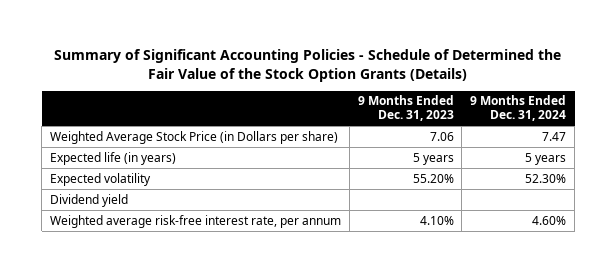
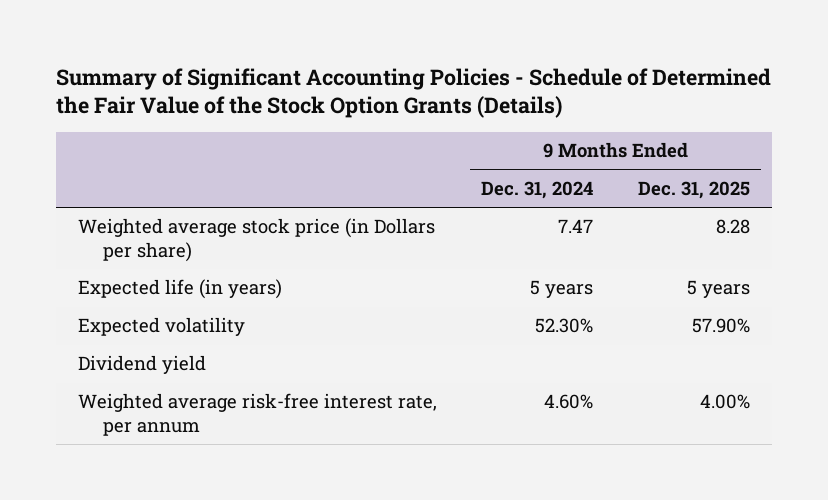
[357,95,454,122] 9 Months Ended Dec. 31, 2023 -> none
none -> [637,181,750,200] Dec. 31, 2025
[49,130,338,144] Weighted Average Stock Price (in Dollars per share) -> [78,218,436,262] Weighted average stock price (in Dollars per share)

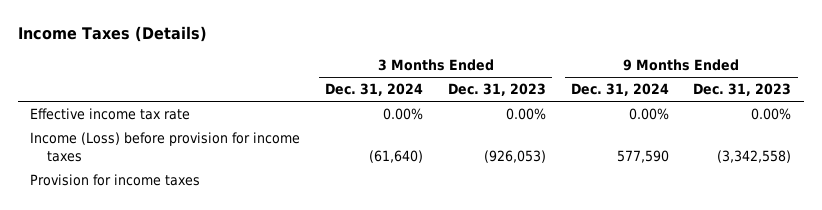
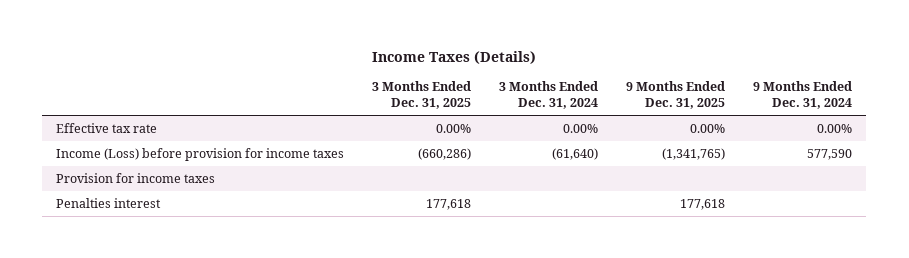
[447,83,546,97] Dec. 31, 2023 -> none
[693,83,792,97] Dec. 31, 2023 -> none
none -> [372,81,472,110] 3 Months Ended Dec. 31, 2025
none -> [626,81,726,110] 9 Months Ended Dec. 31, 2025
[30,108,191,121] Effective income tax rate -> [56,123,158,134] Effective tax rate
none -> [56,198,162,209] Penalties interest

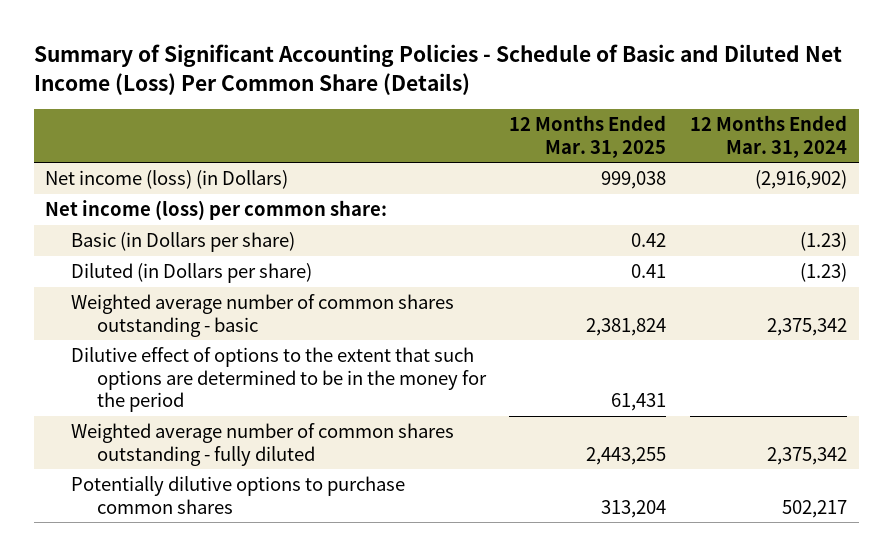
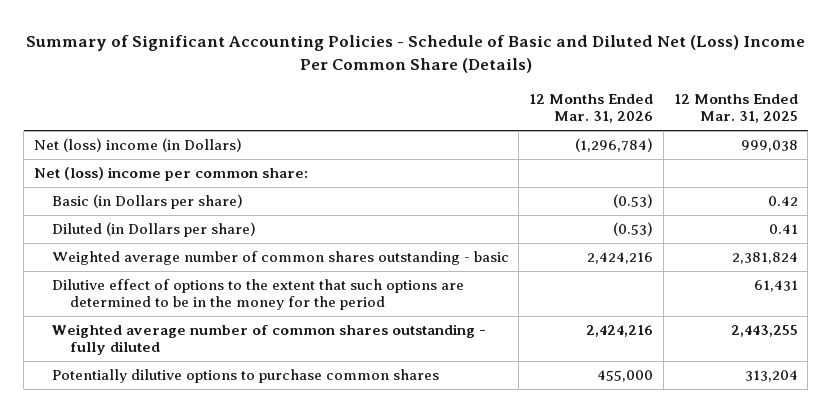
[33,44,842,95] Summary of Significant Accounting Policies - Schedule of Basic and Diluted Net Income (Loss) Per Common Share (Details) -> [25,34,805,74] Summary of Significant Accounting Policies - Schedule of Basic and Diluted Net (Loss) Income Per Common Share (Details)
[689,114,847,158] 12 Months Ended Mar. 31, 2024 -> none
none -> [529,94,654,124] 12 Months Ended Mar. 31, 2026
[45,169,289,189] Net income (loss) (in Dollars) -> [33,138,242,153] Net (loss) income (in Dollars)
[45,199,388,220] Net income (loss) per common share: -> [33,167,308,182] Net (loss) income per common share:

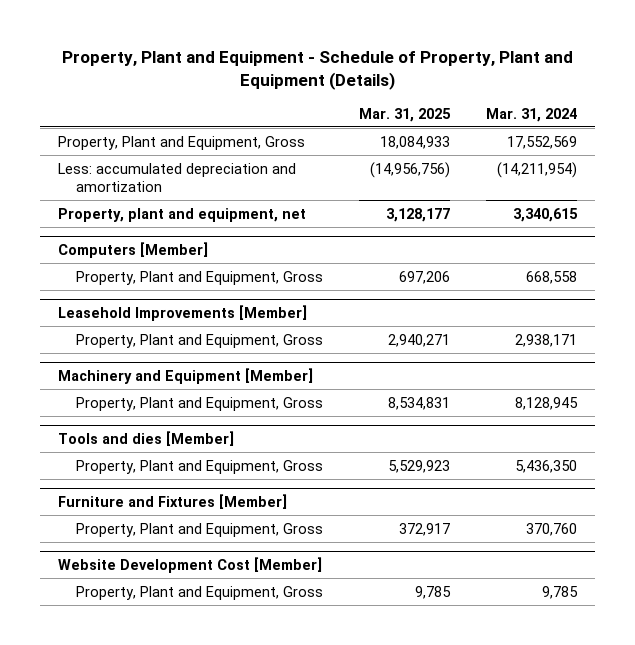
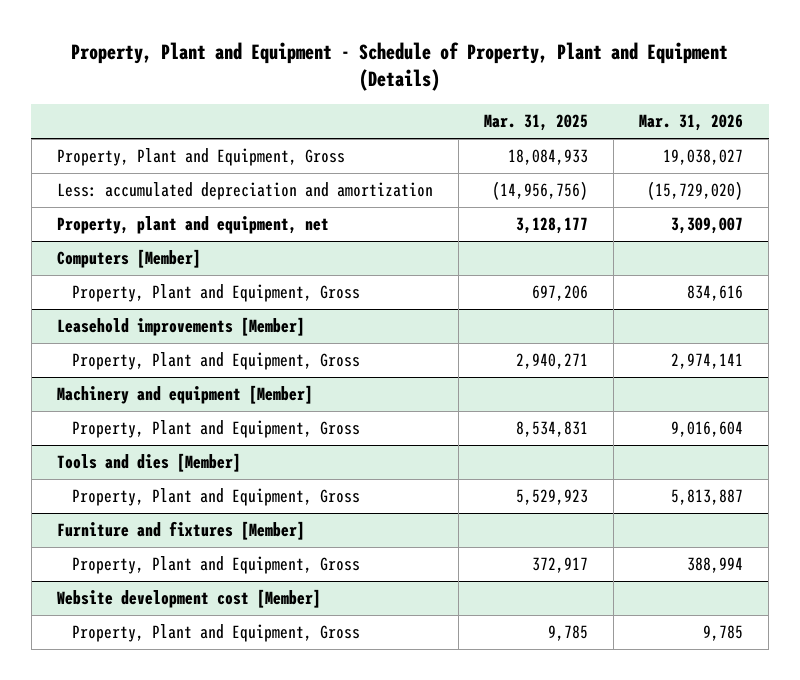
[486,107,578,122] Mar. 31, 2024 -> none
none -> [638,114,743,132] Mar. 31, 2026
[58,304,308,321] Leasehold Improvements [Member] -> [56,317,305,337] Leasehold improvements [Member]
[58,367,314,384] Machinery and Equipment [Member] -> [56,385,313,405] Machinery and equipment [Member]
[58,493,288,509] Furniture and Fixtures [Member] -> [56,521,305,541] Furniture and fixtures [Member]
[58,556,323,573] Website Development Cost [Member] -> [56,589,321,609] Website development cost [Member]

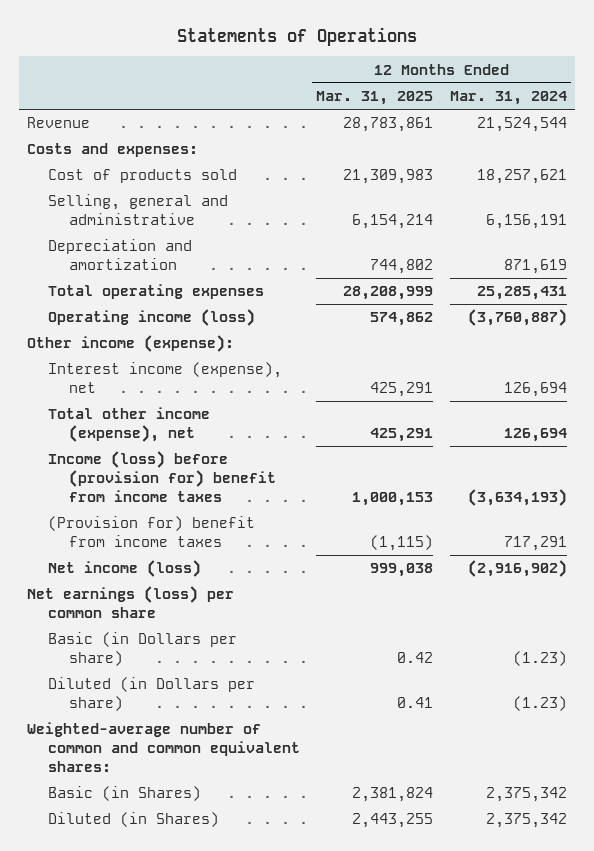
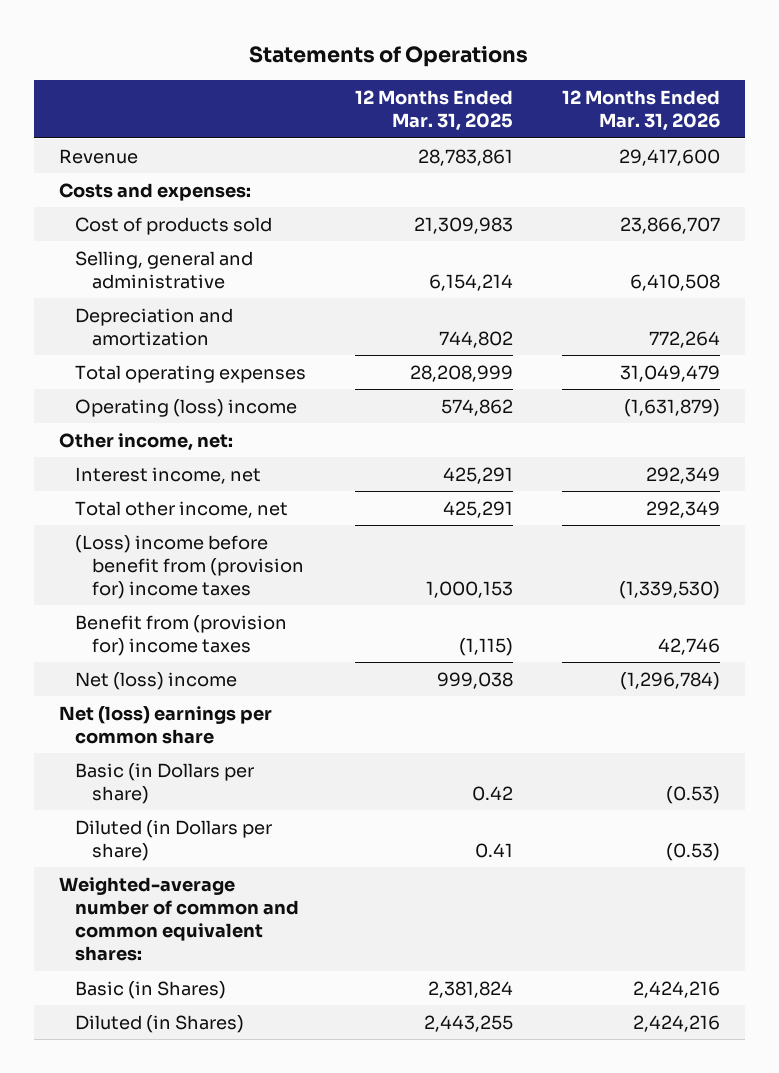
[449,91,567,106] Mar. 31, 2024 -> none
none -> [562,90,721,132] 12 Months Ended Mar. 31, 2026
[48,309,256,327] Operating income (loss) -> [75,398,298,417] Operating (loss) income
[27,335,235,353] Other income (expense): -> [58,432,233,451] Other income, net:
[48,362,283,394] Interest income (expense), net -> [75,466,262,484] Interest income, net
[48,407,211,443] Total other income (expense), net -> [75,500,289,518] Total other income, net
[48,451,276,502] Income (loss) before (provision for) benefit from income taxes -> [75,534,305,600] (Loss) income before benefit from (provision for) income taxes
[48,516,256,548] (Provision for) benefit from income taxes -> [75,614,288,656] Benefit from (provision for) income taxes
[48,560,202,578] Net income (loss) -> [75,671,238,690] Net (loss) income
[27,586,235,619] Net earnings (loss) per common share -> [58,705,272,744] Net (loss) earnings per common share

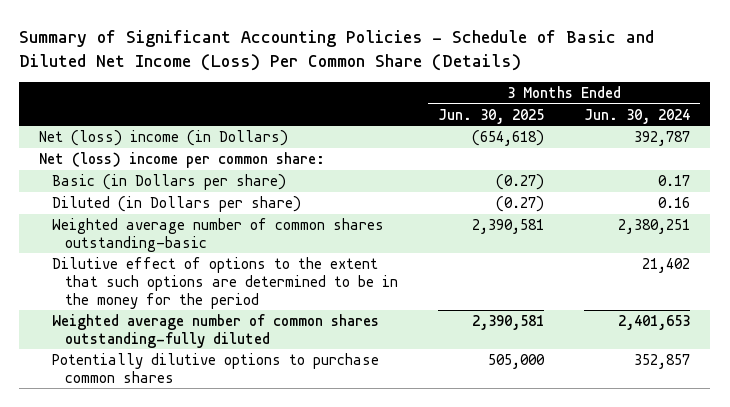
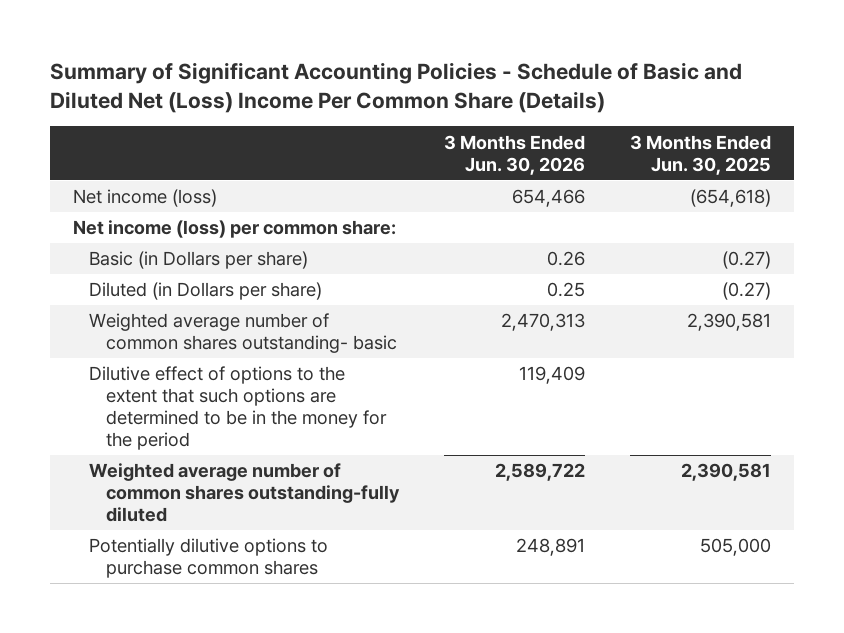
[19,29,655,71] Summary of Significant Accounting Policies - Schedule of Basic and Diluted Net Income (Loss) Per Common Share (Details) -> [50,61,743,113] Summary of Significant Accounting Policies - Schedule of Basic and Diluted Net (Loss) Income Per Common Share (Details)
[584,108,691,124] Jun. 30, 2024 -> none
none -> [444,134,586,175] 3 Months Ended Jun. 30, 2026
[39,130,289,147] Net (loss) income (in Dollars) -> [72,189,217,208] Net income (loss)
[39,152,326,169] Net (loss) income per common share: -> [72,220,396,239] Net income (loss) per common share:
[52,218,385,252] Weighted average number of common shares outstanding-basic -> [89,313,397,354] Weighted average number of common shares outstanding- basic

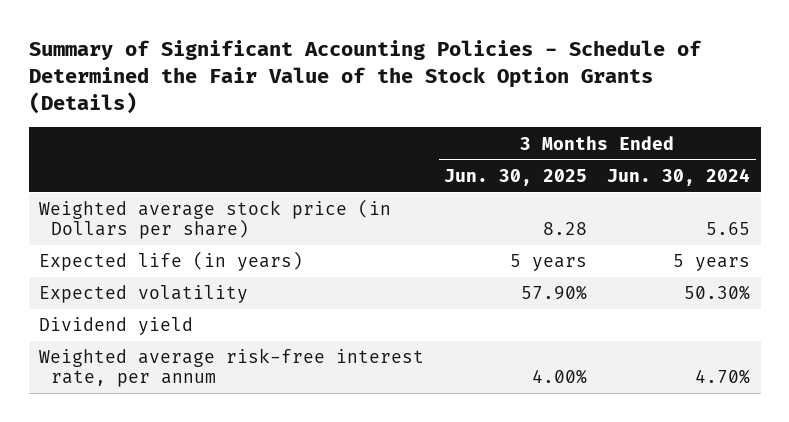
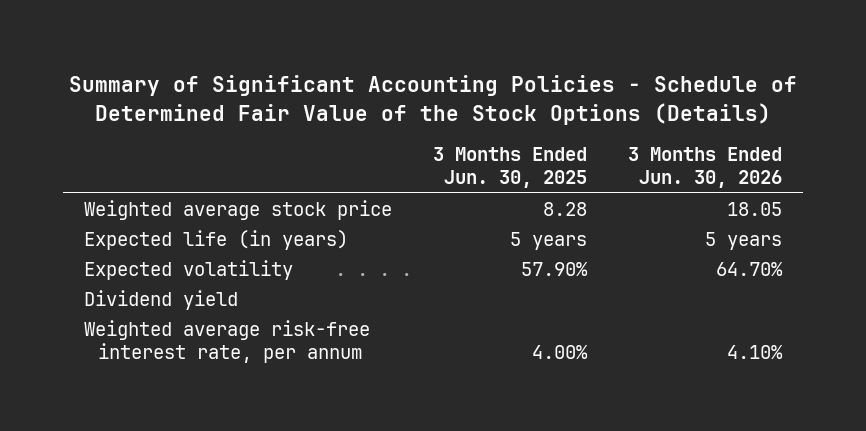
[28,39,702,114] Summary of Significant Accounting Policies - Schedule of Determined the Fair Value of the Stock Option Grants (Details) -> [68,74,797,125] Summary of Significant Accounting Policies - Schedule of Determined Fair Value of the Stock Options (Details)
[607,167,751,186] Jun. 30, 2024 -> none
none -> [628,146,783,189] 3 Months Ended Jun. 30, 2026
[38,199,391,240] Weighted average stock price (in Dollars per share) -> [83,199,392,220] Weighted average stock price

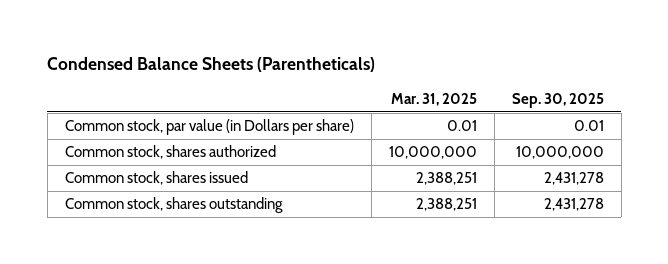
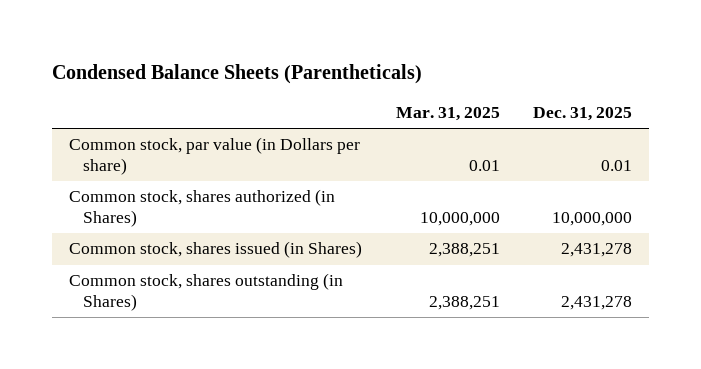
[511,92,604,108] Sep. 30, 2025 -> none
none -> [533,107,633,122] Dec. 31, 2025
[64,145,276,160] Common stock, shares authorized -> [69,189,336,228] Common stock, shares authorized (in Shares)
[64,171,248,186] Common stock, shares issued -> [69,241,363,259] Common stock, shares issued (in Shares)
[64,197,283,214] Common stock, shares outstanding -> [69,273,344,312] Common stock, shares outstanding (in Shares)

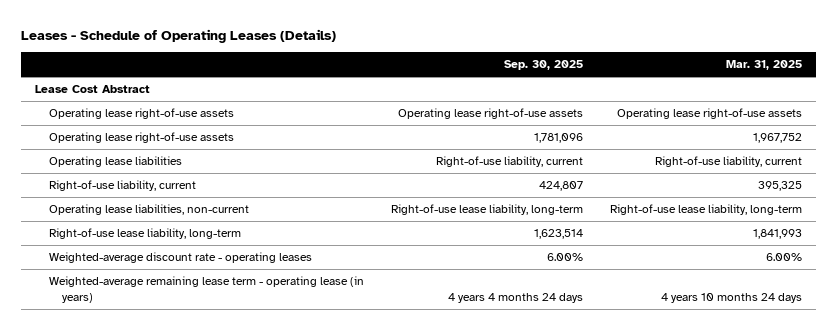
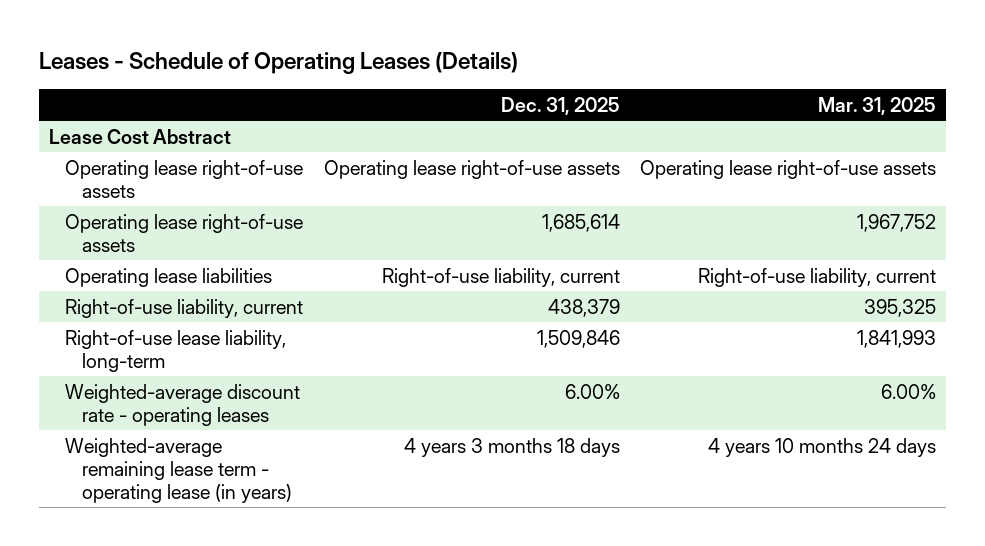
[503,60,583,71] Sep. 30, 2025 -> none
none -> [500,96,620,115] Dec. 31, 2025
[48,204,249,216] Operating lease liabilities, non-current -> none

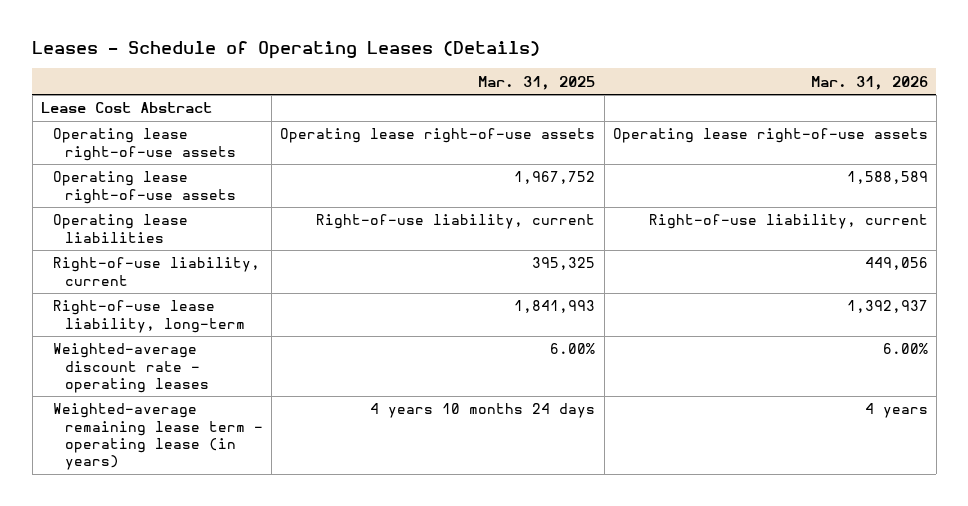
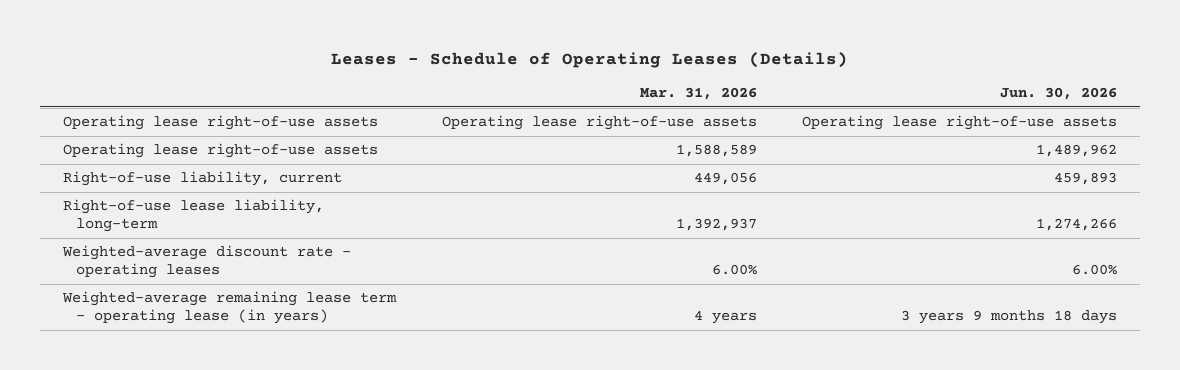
[478,75,596,90] Mar. 31, 2025 -> none
none -> [1000,87,1118,101] Jun. 30, 2026
[40,102,212,114] Lease Cost Abstract -> none
[52,214,188,243] Operating lease liabilities -> none

